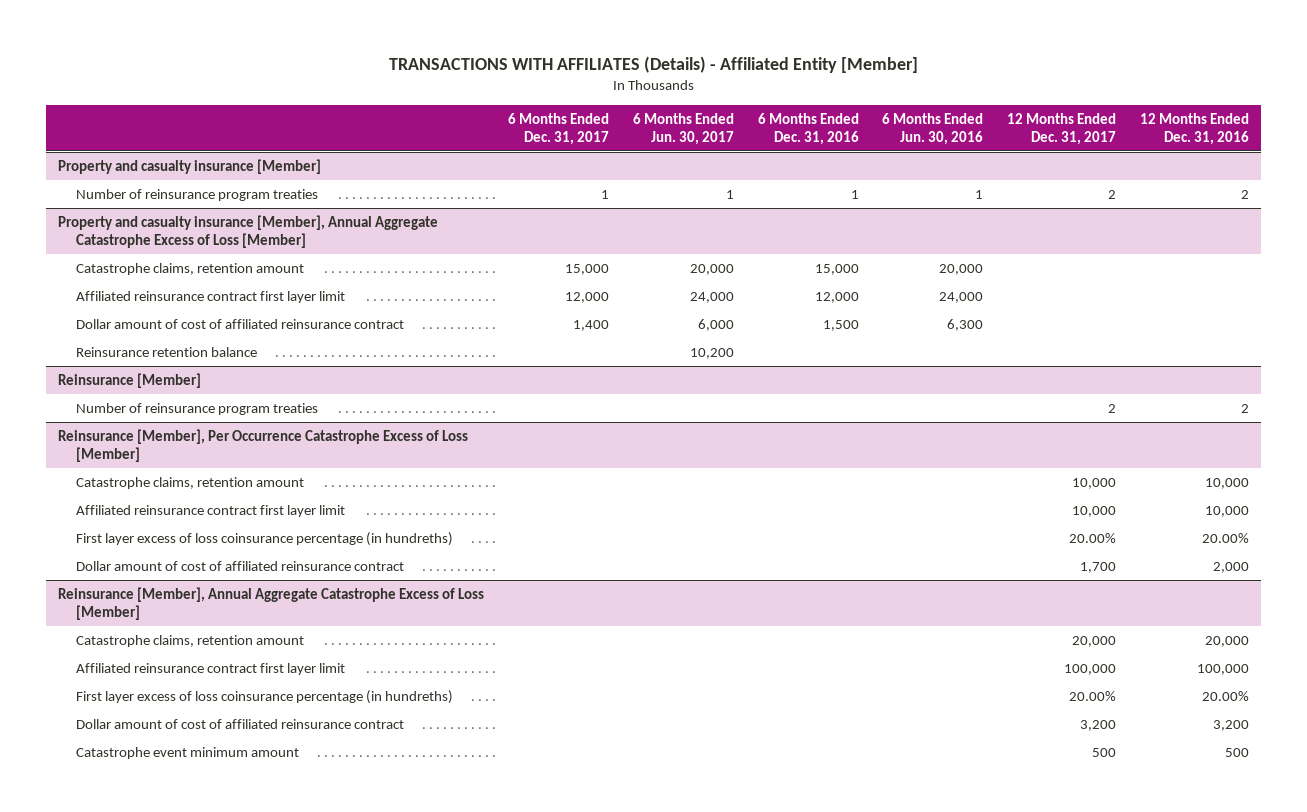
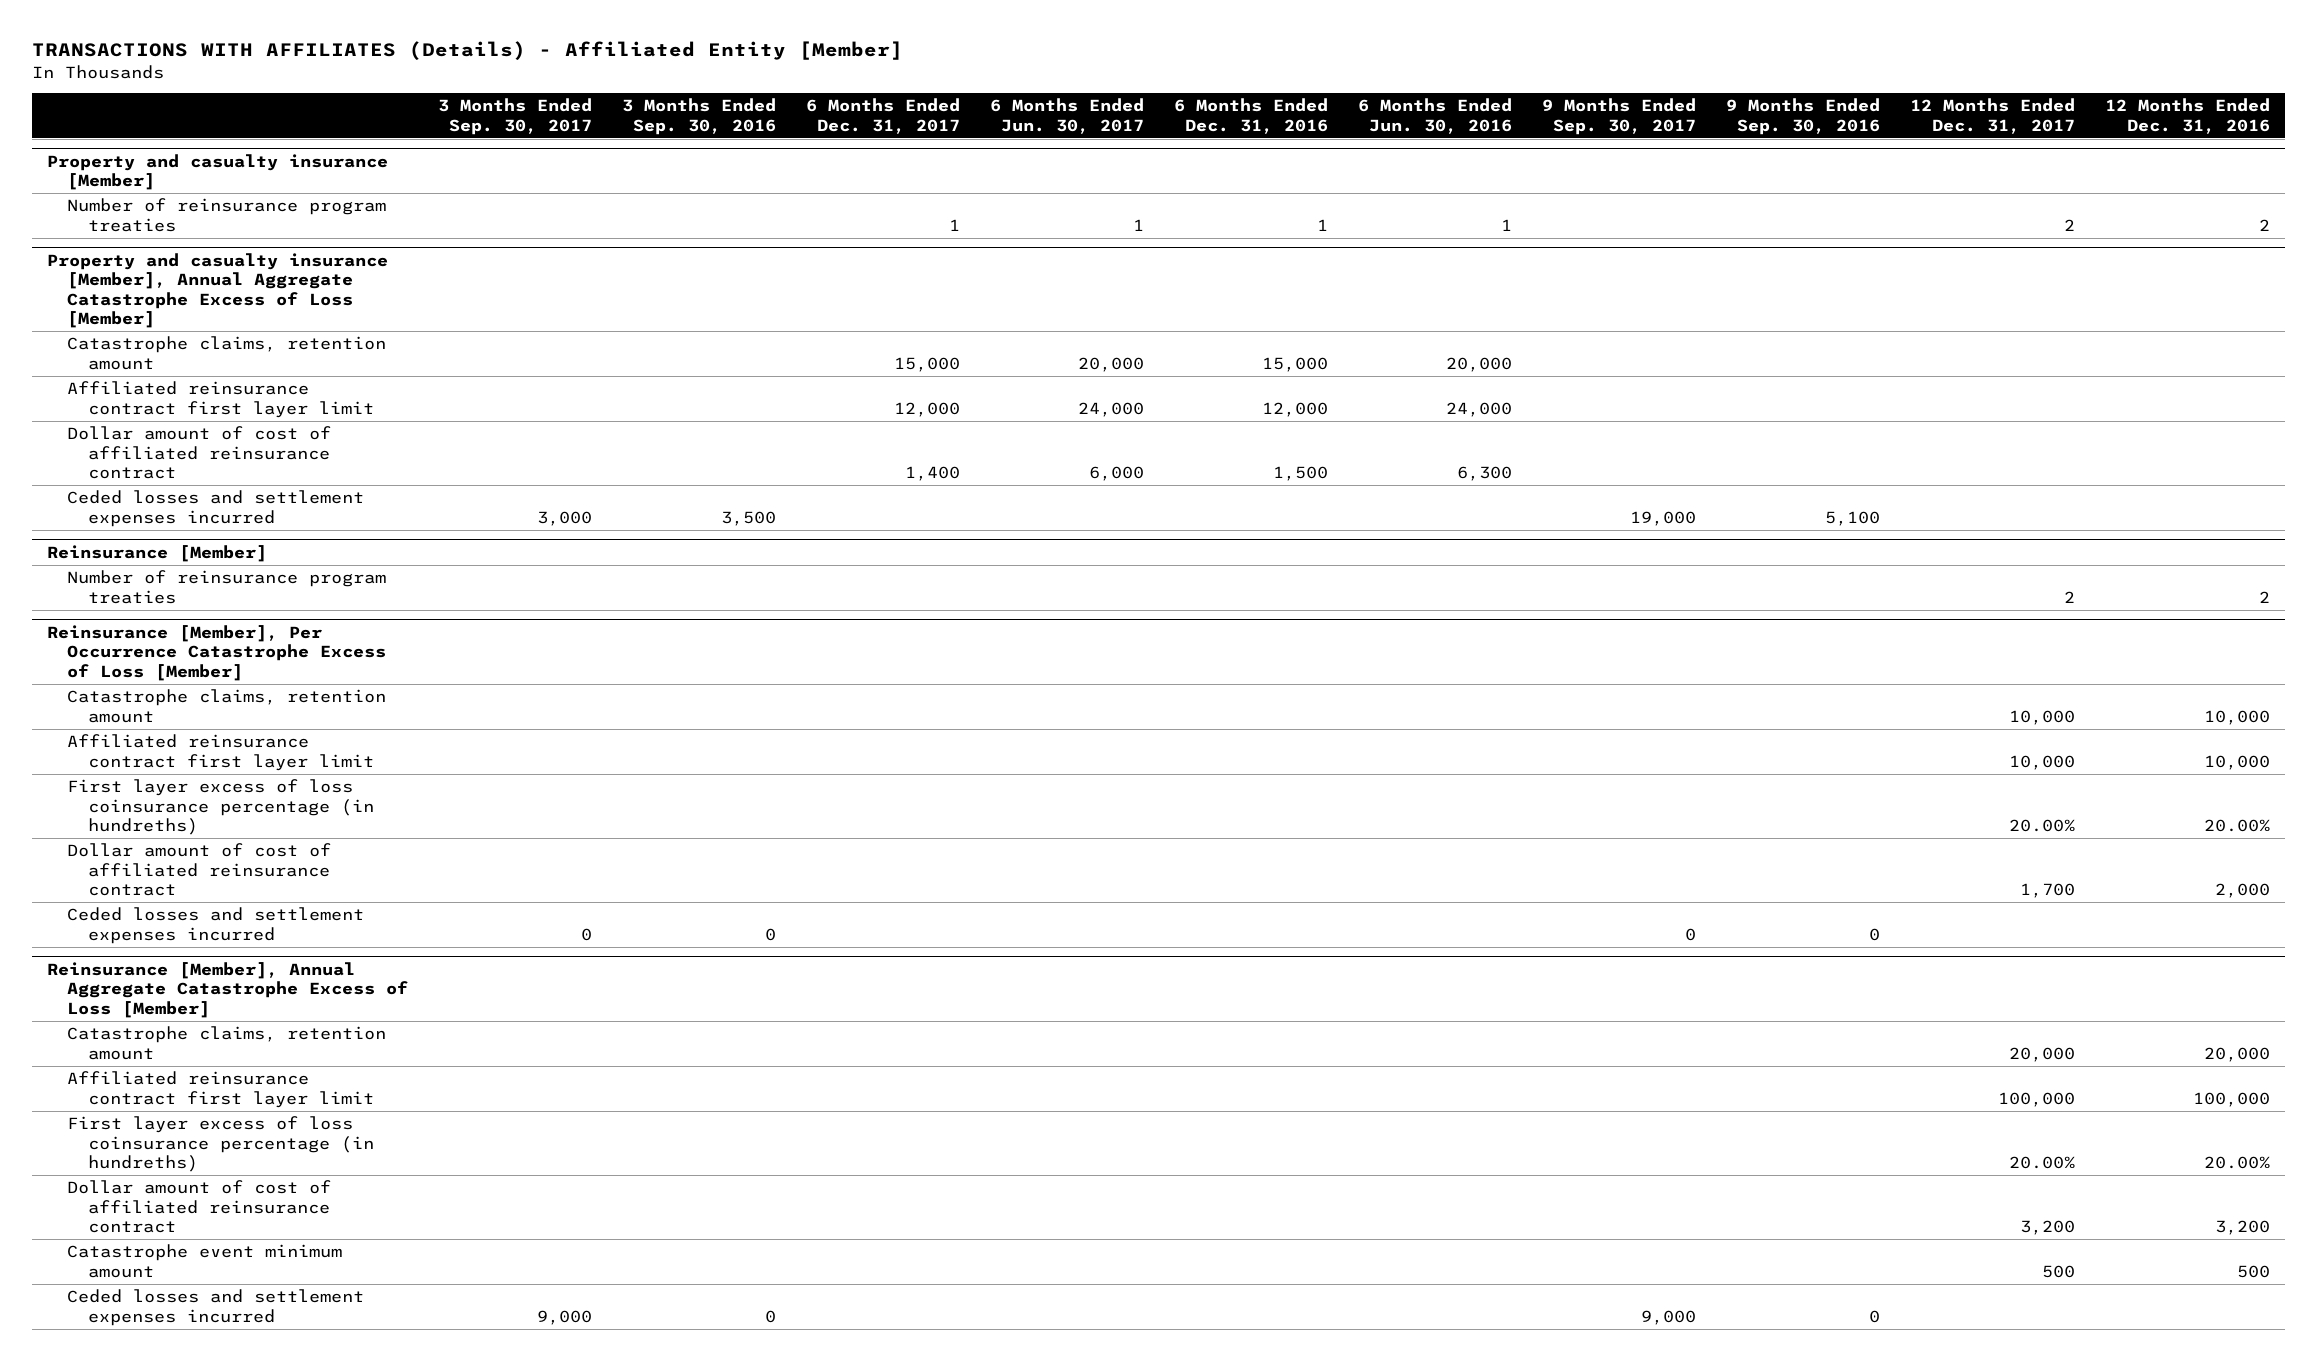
none -> [438,98,593,135] 3 Months Ended Sep. 30, 2017
none -> [622,98,777,135] 3 Months Ended Sep. 30, 2016
none -> [1541,98,1696,135] 9 Months Ended Sep. 30, 2017
none -> [1725,98,1880,135] 9 Months Ended Sep. 30, 2016
[76,346,258,357] Reinsurance retention balance -> none
none -> [67,490,365,527] Ceded losses and settlement expenses incurred
none -> [67,907,365,944] Ceded losses and settlement expenses incurred
none -> [67,1289,365,1326] Ceded losses and settlement expenses incurred

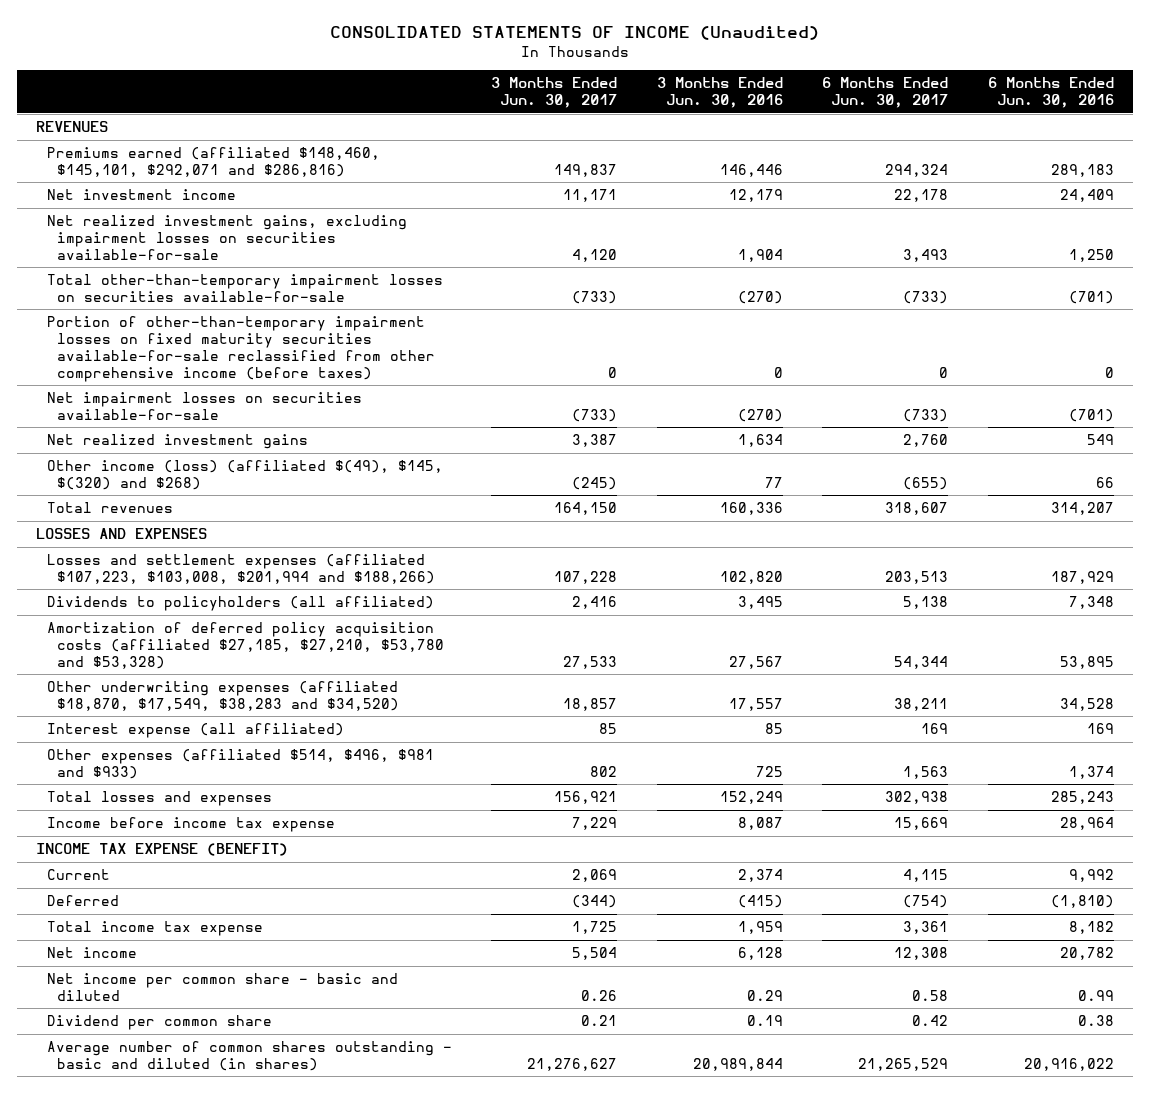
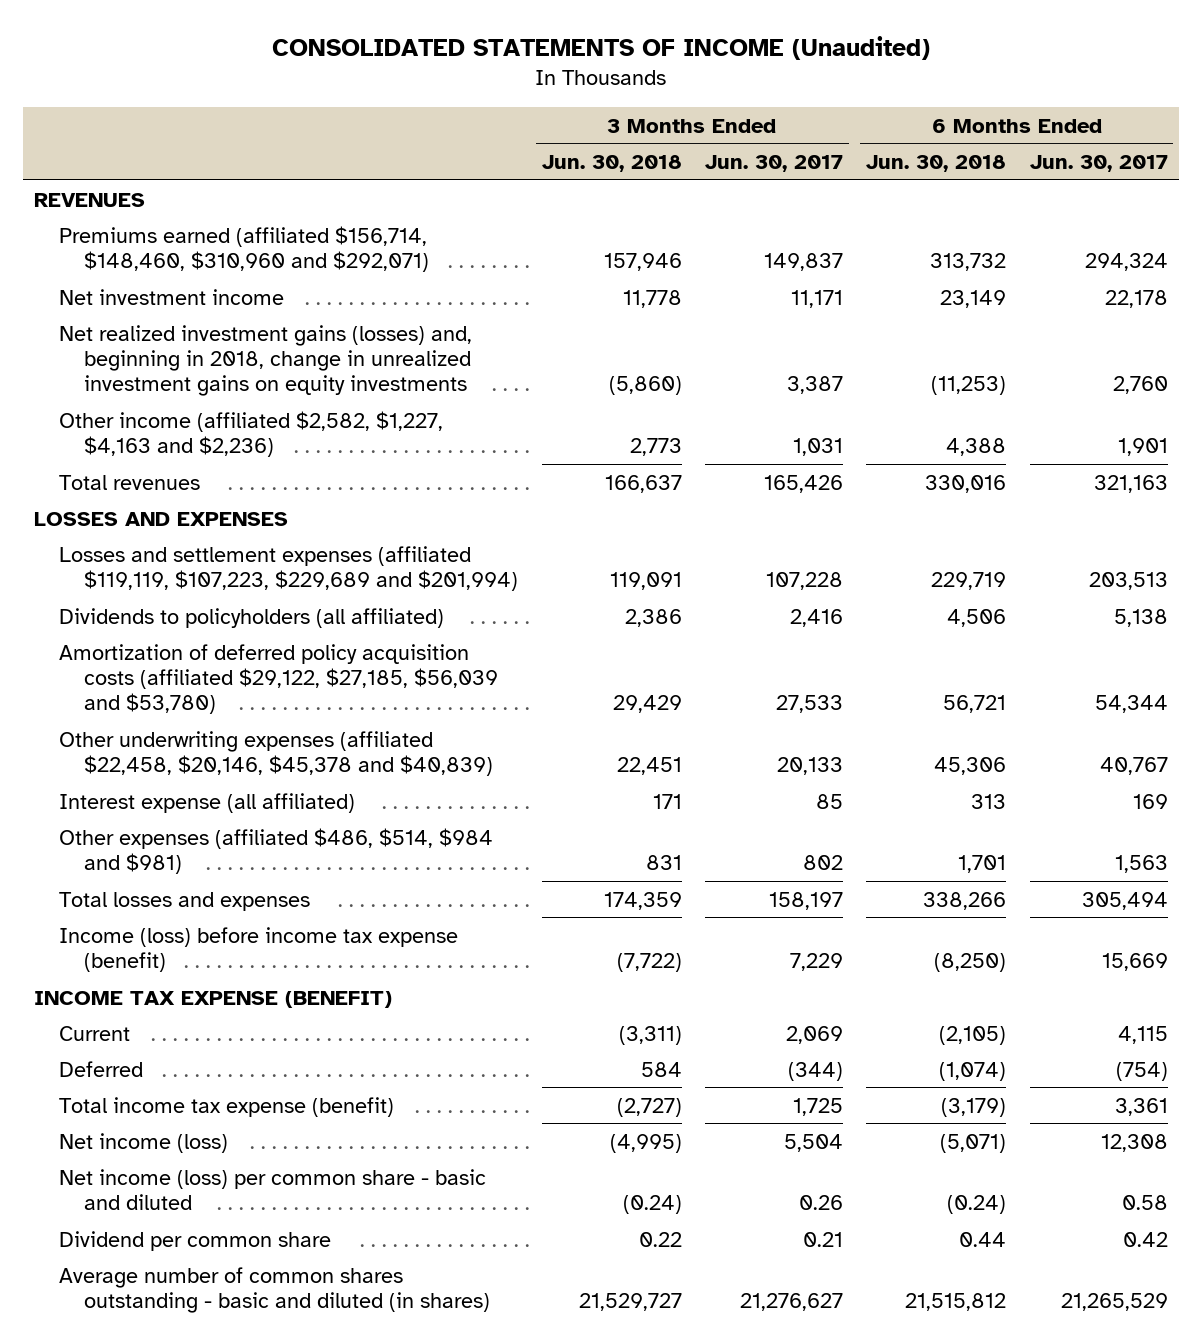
[656,77,783,109] 3 Months Ended Jun. 30, 2016 -> none
[987,77,1114,109] 6 Months Ended Jun. 30, 2016 -> none
none -> [541,155,682,173] Jun. 30, 2018
none -> [866,155,1007,173] Jun. 30, 2018
[46,147,380,177] Premiums earned (affiliated $148,460, $145,101, $292,071 and $286,816) -> [59,225,430,272] Premiums earned (affiliated $156,714, $148,460, $310,960 and $292,071)
[46,215,407,260] Net realized investment gains, excluding impairment losses on securities available-for-sale -> none
[46,274,443,302] Total other-than-temporary impairment losses on securities available-for-sale -> none
[46,316,435,382] Portion of other-than-temporary impairment losses on fixed maturity securities available-for-sale reclassified from other comprehensive income (before taxes) -> none
[46,392,362,420] Net impairment losses on securities available-for-sale -> none
[46,434,308,450] Net realized investment gains -> [59,324,473,397] Net realized investment gains (losses) and, beginning in 2018, change in unrealized investment gains on equity investments
[46,460,443,490] Other income (loss) (affiliated $(49), $145, $(320) and $268) -> [59,410,444,457] Other income (affiliated $2,582, $1,227, $4,163 and $2,236)
[572,476,618,490] (245) -> [792,437,843,456] 1,031
[903,476,949,490] (655) -> [1117,437,1168,456] 1,901
[554,502,618,516] 164,150 -> [763,474,843,493] 165,426
[885,502,949,516] 318,607 -> [1093,474,1168,493] 321,163
[46,554,435,584] Losses and settlement expenses (affiliated $107,223, $103,008, $201,994 and $188,266) -> [59,545,519,591] Losses and settlement expenses (affiliated $119,119, $107,223, $229,689 and $201,994)
[46,622,444,669] Amortization of deferred policy acquisition costs (affiliated $27,185, $27,210, $53,780 and $53,328) -> [59,643,499,715] Amortization of deferred policy acquisition costs (affiliated $29,122, $27,185, $56,039 and $53,780)
[46,681,399,711] Other underwriting expenses (affiliated $18,870, $17,549, $38,283 and $34,520) -> [59,730,494,776] Other underwriting expenses (affiliated $22,458, $20,146, $45,378 and $40,839)
[563,697,618,711] 18,857 -> [776,756,843,775] 20,133
[894,697,949,711] 38,211 -> [1099,756,1168,775] 40,767
[46,749,434,779] Other expenses (affiliated $514, $496, $981 and $933) -> [59,827,494,874] Other expenses (affiliated $486, $514, $984 and $981)
[554,791,618,805] 156,921 -> [768,891,843,910] 158,197
[885,791,949,805] 302,938 -> [1081,891,1168,910] 305,494
[46,817,335,833] Income before income tax expense -> [59,926,459,972] Income (loss) before income tax expense (benefit)
[46,921,263,937] Total income tax expense -> [59,1096,395,1117] Total income tax expense (benefit)
[46,947,137,959] Net income -> [59,1132,229,1153] Net income (loss)
[46,973,398,1001] Net income per common share - basic and diluted -> [59,1168,487,1210] Net income (loss) per common share - basic and diluted

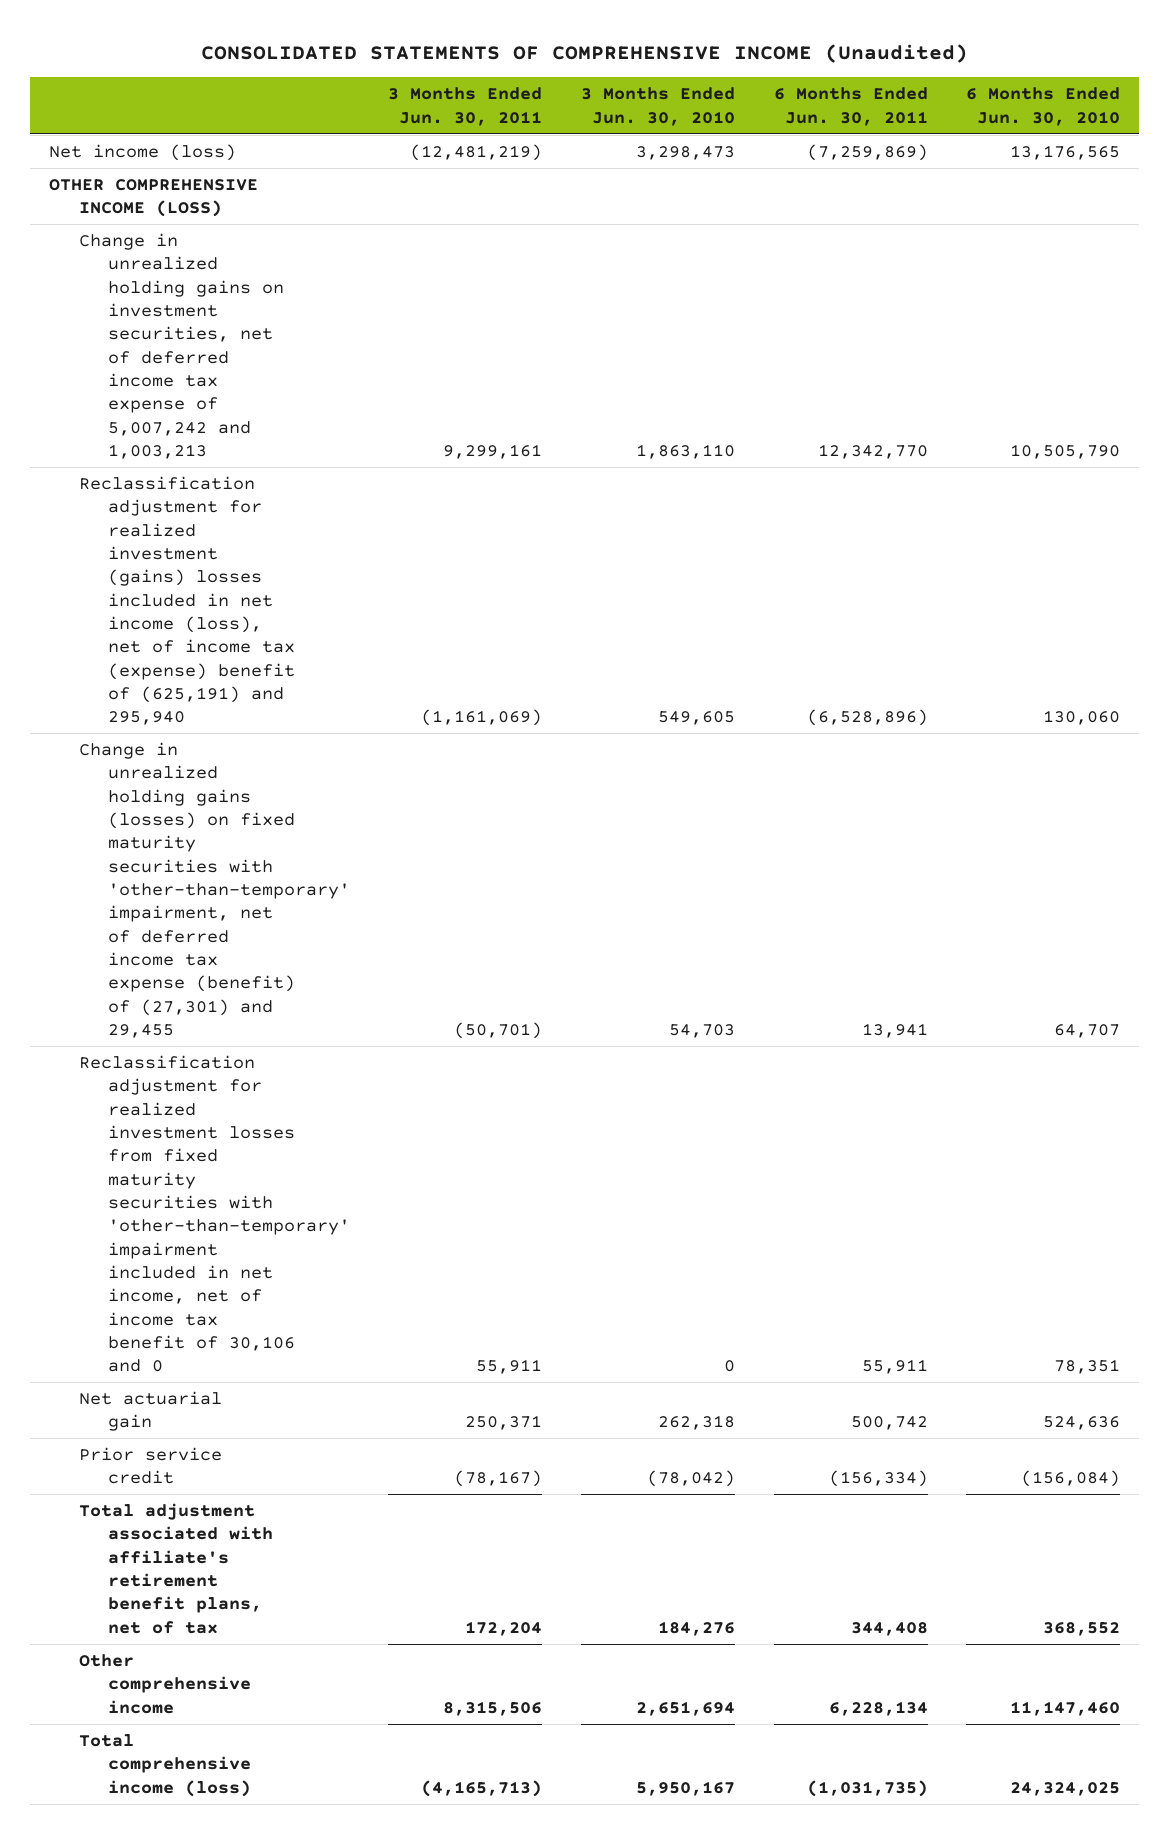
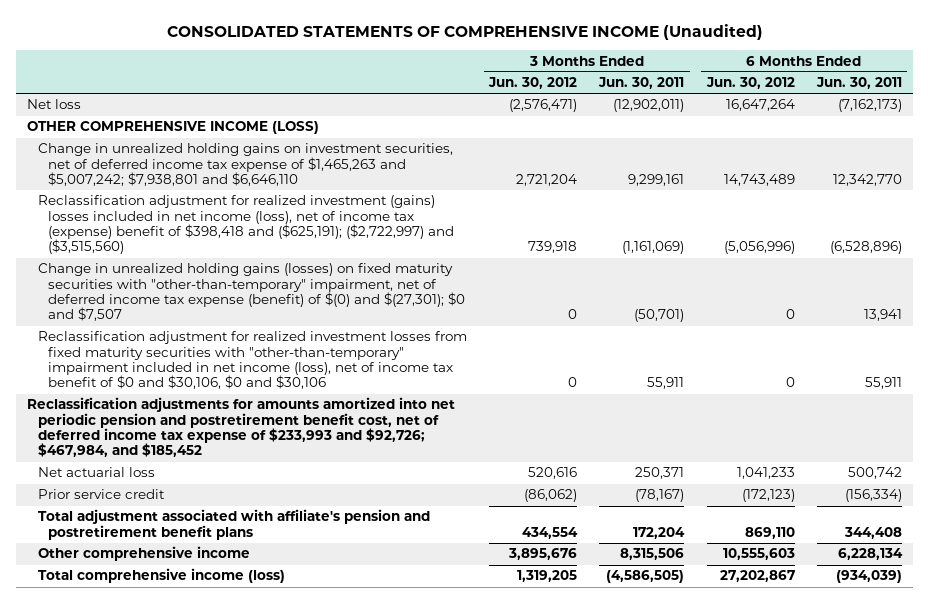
[581,87,736,126] 3 Months Ended Jun. 30, 2010 -> none
[966,87,1121,126] 6 Months Ended Jun. 30, 2010 -> none
none -> [488,77,578,90] Jun. 30, 2012
none -> [705,77,795,90] Jun. 30, 2012
[49,144,237,162] Net income (loss) -> [27,99,82,110] Net loss
[410,144,543,162] (12,481,219) -> [613,99,685,113] (12,902,011)
[806,144,928,162] (7,259,869) -> [837,99,902,113] (7,162,173)
[78,233,284,460] Change in unrealized holding gains on investment securities, net of deferred income tax expense of 5,007,242 and 1,003,213 -> [37,143,453,187] Change in unrealized holding gains on investment securities, net of deferred income tax expense of $1,465,263 and $5,007,242; $7,938,801 and $6,646,110
[78,476,295,726] Reclassification adjustment for realized investment (gains) losses included in net income (loss), net of income tax (expense) benefit of (625,191) and 295,940 -> [37,195,455,255] Reclassification adjustment for realized investment (gains) losses included in net income (loss), net of income tax (expense) benefit of $398,418 and ($625,191); ($2,722,997) and ($3,515,560)
[78,742,350,1039] Change in unrealized holding gains (losses) on fixed maturity securities with 'other-than-temporary' impairment, net of deferred income tax expense (benefit) of (27,301) and 29,455 -> [37,263,466,322] Change in unrealized holding gains (losses) on fixed maturity securities with "other-than-temporary" impairment, net of deferred income tax expense (benefit) of $(0) and $(27,301); $0 and $7,507
[78,1055,350,1373] Reclassification adjustment for realized investment losses from fixed maturity securities with 'other-than-temporary' impairment included in net income, net of income tax benefit of 30,106 and 0 -> [37,331,467,390] Reclassification adjustment for realized investment losses from fixed maturity securities with "other-than-temporary" impairment included in net income (loss), net of income tax benefit of $0 and $30,106, $0 and $30,106
none -> [27,397,456,458] Reclassification adjustments for amounts amortized into net periodic pension and postretirement benefit cost, net of deferred income tax expense of $233,993 and $92,726; $467,984, and $185,452
[78,1391,222,1432] Net actuarial gain -> [37,467,155,478] Net actuarial loss
[78,1503,273,1634] Total adjustment associated with affiliate's retirement benefit plans, net of tax -> [37,509,430,540] Total adjustment associated with affiliate's pension and postretirement benefit plans
[421,1779,543,1797] (4,165,713) -> [606,570,685,584] (4,586,505)
[806,1779,928,1797] (1,031,735) -> [835,570,902,584] (934,039)

